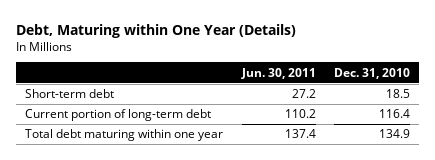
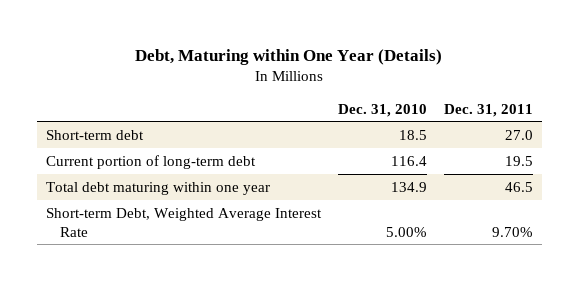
[240,67,316,79] Jun. 30, 2011 -> none
none -> [444,103,534,117] Dec. 31, 2011
none -> [45,207,322,237] Short-term Debt, Weighted Average Interest Rate

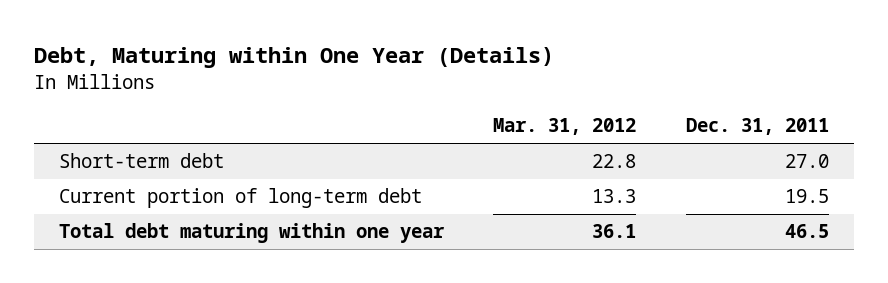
[337,103,427,117] Dec. 31, 2010 -> none
none -> [493,118,637,136] Mar. 31, 2012
[45,207,322,237] Short-term Debt, Weighted Average Interest Rate -> none

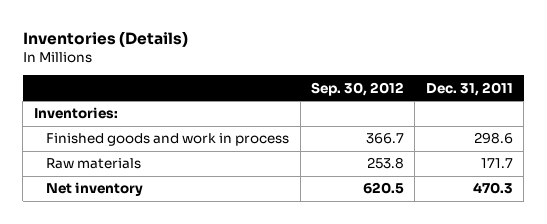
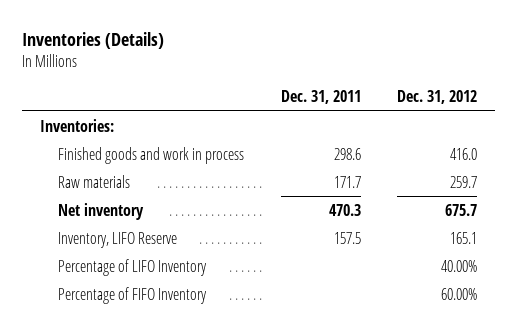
[311,81,405,96] Sep. 30, 2012 -> none
none -> [396,90,477,105] Dec. 31, 2012
none -> [58,231,178,248] Inventory, LIFO Reserve
none -> [58,258,208,276] Percentage of LIFO Inventory
none -> [58,286,208,304] Percentage of FIFO Inventory

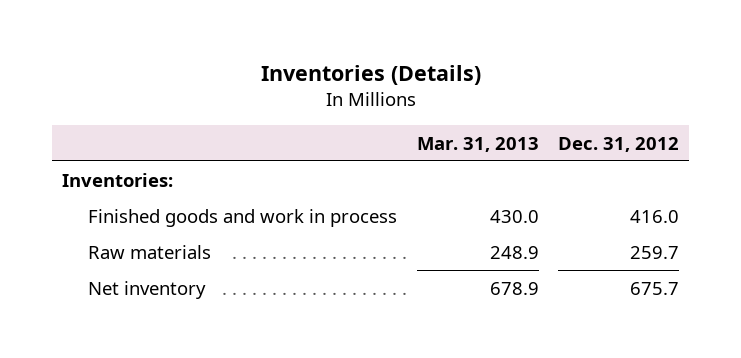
[280,90,361,105] Dec. 31, 2011 -> none
none -> [416,136,539,152] Mar. 31, 2013
[58,231,178,248] Inventory, LIFO Reserve -> none
[58,258,208,276] Percentage of LIFO Inventory -> none
[58,286,208,304] Percentage of FIFO Inventory -> none

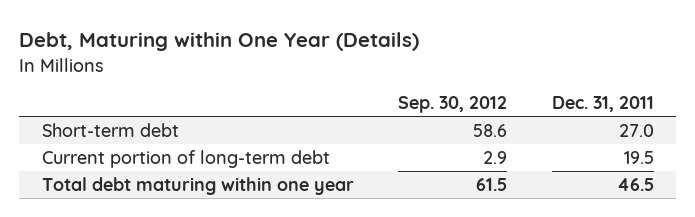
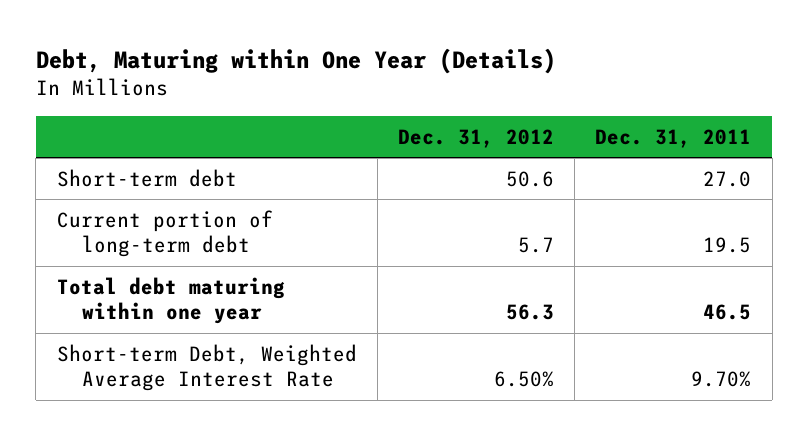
[398,96,508,114] Sep. 30, 2012 -> none
none -> [398,128,555,148] Dec. 31, 2012
none -> [56,343,357,392] Short-term Debt, Weighted Average Interest Rate

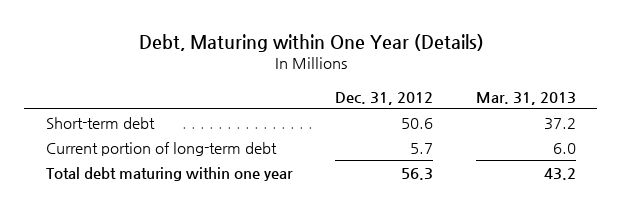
[595,128,752,148] Dec. 31, 2011 -> none
none -> [475,91,576,105] Mar. 31, 2013
[56,343,357,392] Short-term Debt, Weighted Average Interest Rate -> none

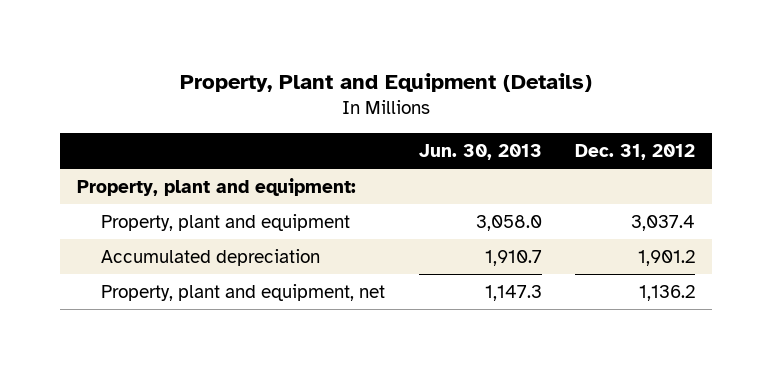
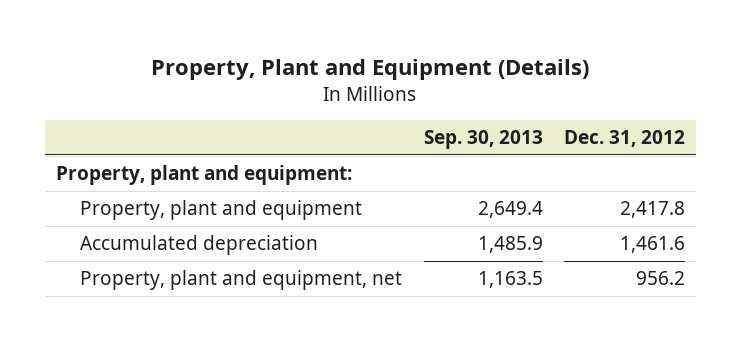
[418,143,542,160] Jun. 30, 2013 -> none
none -> [423,130,543,150] Sep. 30, 2013
[630,214,695,231] 3,037.4 -> [620,201,686,219] 2,417.8
[637,249,695,266] 1,901.2 -> [620,236,686,254] 1,461.6
[638,284,695,301] 1,136.2 -> [636,271,686,286] 956.2

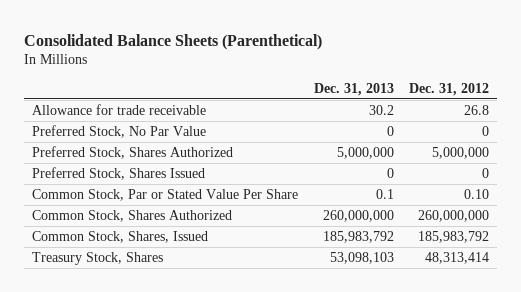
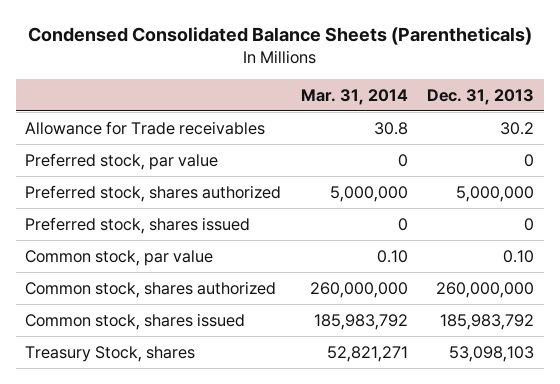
[24,33,323,50] Consolidated Balance Sheets (Parenthetical) -> [27,27,532,46] Condensed Consolidated Balance Sheets (Parentheticals)
[409,83,490,97] Dec. 31, 2012 -> none
none -> [300,88,408,105] Mar. 31, 2014
[32,103,207,115] Allowance for trade receivable -> [25,120,266,135] Allowance for Trade receivables
[32,124,207,138] Preferred Stock, No Par Value -> [25,152,219,170] Preferred stock, par value
[32,145,234,159] Preferred Stock, Shares Authorized -> [25,184,282,202] Preferred stock, shares authorized
[32,166,206,180] Preferred Stock, Shares Issued -> [25,216,251,234] Preferred stock, shares issued
[32,188,299,201] Common Stock, Par or Stated Value Per Share -> [25,249,214,266] Common stock, par value
[375,188,394,199] 0.1 -> [503,249,535,263] 0.10
[32,209,233,222] Common Stock, Shares Authorized -> [25,280,277,298] Common stock, shares authorized
[32,230,209,243] Common Stock, Shares, Issued -> [25,312,246,330] Common stock, shares issued
[32,251,164,265] Treasury Stock, Shares -> [25,345,196,362] Treasury Stock, shares

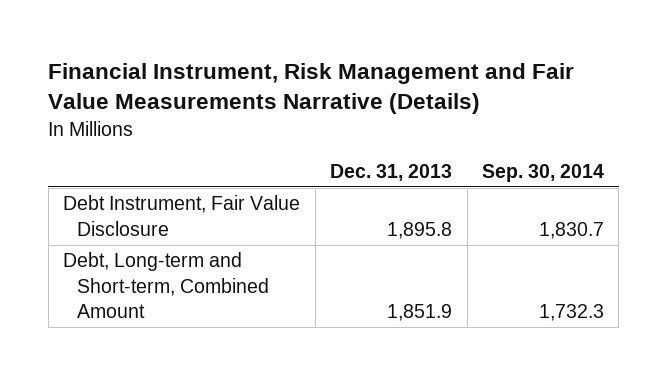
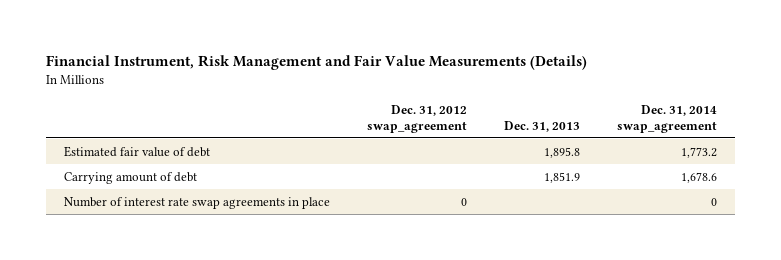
[48,62,575,115] Financial Instrument, Risk Management and Fair Value Measurements Narrative (Details) -> [45,55,587,71] Financial Instrument, Risk Management and Fair Value Measurements (Details)
[481,163,604,182] Sep. 30, 2014 -> none
none -> [367,104,468,133] Dec. 31, 2012 swap_agreement
none -> [617,104,718,133] Dec. 31, 2014 swap_agreement
[63,195,301,236] Debt Instrument, Fair Value Disclosure -> [64,145,211,157] Estimated fair value of debt
[63,252,269,319] Debt, Long-term and Short-term, Combined Amount -> [64,171,198,184] Carrying amount of debt
none -> [64,196,331,209] Number of interest rate swap agreements in place

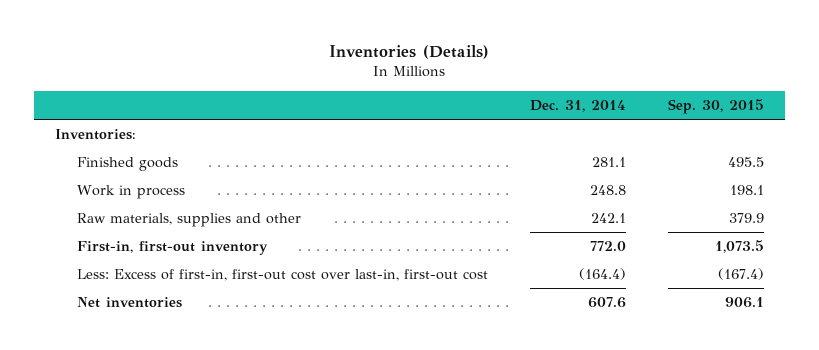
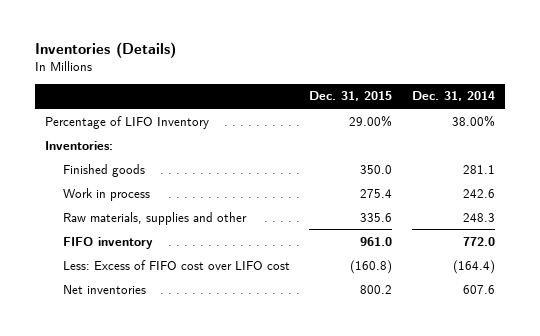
[667,99,764,115] Sep. 30, 2015 -> none
none -> [309,91,393,102] Dec. 31, 2015
none -> [44,115,209,129] Percentage of LIFO Inventory
[589,185,626,196] 248.8 -> [462,188,495,198] 242.6
[590,213,626,224] 242.1 -> [462,212,495,222] 248.3
[77,241,269,256] First-in, first-out inventory -> [63,236,154,249] FIFO inventory
[77,269,489,282] Less: Excess of first-in, first-out cost over last-in, first-out cost -> [63,259,291,270] Less: Excess of FIFO cost over LIFO cost

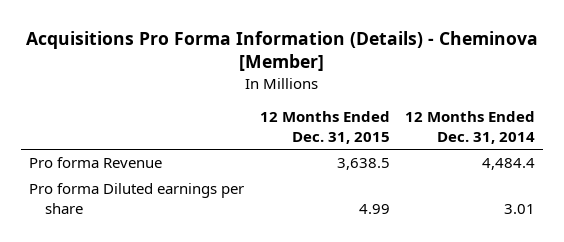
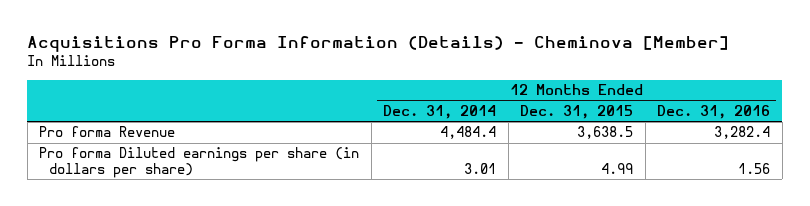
none -> [657,104,771,119] Dec. 31, 2016
[28,183,244,214] Pro forma Diluted earnings per share -> [39,147,360,179] Pro forma Diluted earnings per share (in dollars per share)

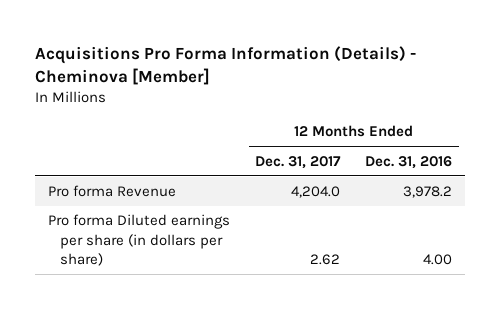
[383,104,497,119] Dec. 31, 2014 -> none
[520,104,634,119] Dec. 31, 2015 -> none
none -> [255,155,342,169] Dec. 31, 2017
[714,126,771,140] 3,282.4 -> [403,186,453,199] 3,978.2
[738,163,771,175] 1.56 -> [423,254,453,266] 4.00

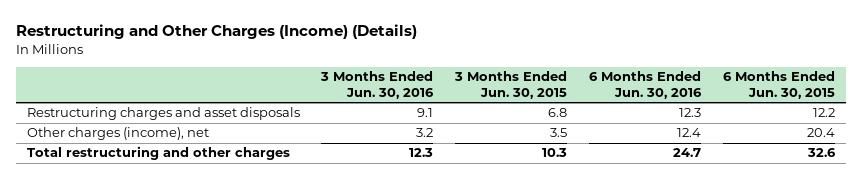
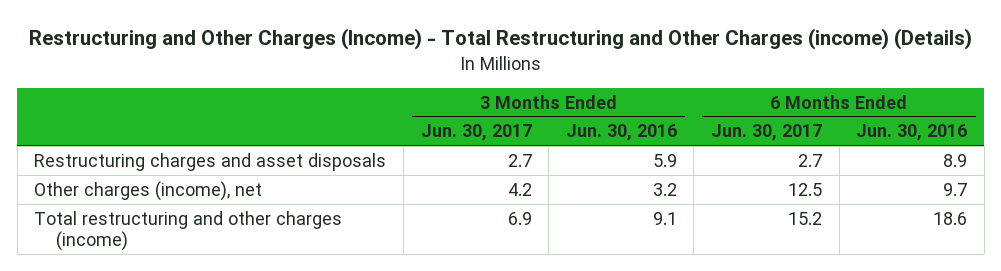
[15,24,417,40] Restructuring and Other Charges (Income) (Details) -> [28,28,972,51] Restructuring and Other Charges (Income) - Total Restructuring and Other Charges (income) (Details)
[454,71,568,99] 3 Months Ended Jun. 30, 2015 -> none
[723,71,836,99] 6 Months Ended Jun. 30, 2015 -> none
none -> [420,124,532,142] Jun. 30, 2017
none -> [710,124,822,142] Jun. 30, 2017
[417,108,434,118] 9.1 -> [652,153,677,167] 5.9
[679,108,702,118] 12.3 -> [943,153,968,167] 8.9
[677,128,702,138] 12.4 -> [943,182,968,196] 9.7
[26,146,290,161] Total restructuring and other charges -> [34,210,343,252] Total restructuring and other charges (income)
[409,148,434,158] 12.3 -> [652,211,677,225] 9.1
[673,148,702,158] 24.7 -> [933,211,968,225] 18.6

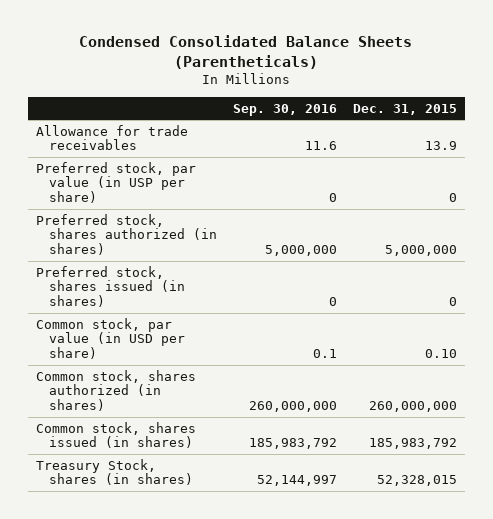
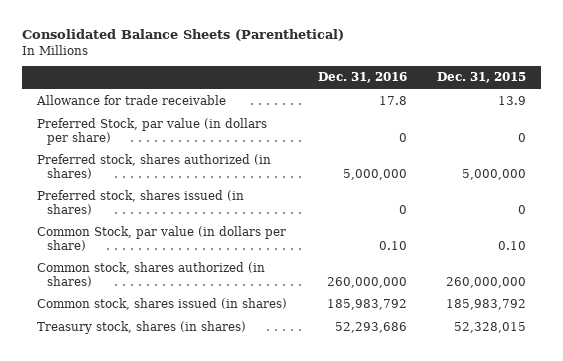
[79,35,413,70] Condensed Consolidated Balance Sheets (Parentheticals) -> [21,29,344,42] Consolidated Balance Sheets (Parenthetical)
[233,103,338,116] Sep. 30, 2016 -> none
none -> [317,72,407,84] Dec. 31, 2016
[35,124,188,151] Allowance for trade receivables -> [36,95,227,106] Allowance for trade receivable
[35,161,196,204] Preferred stock, par value (in USP per share) -> [37,118,268,146] Preferred Stock, par value (in dollars per share)
[35,317,186,360] Common stock, par value (in USD per share) -> [37,226,287,252] Common Stock, par value (in dollars per share)
[35,458,194,486] Treasury Stock, shares (in shares) -> [37,321,247,335] Treasury stock, shares (in shares)

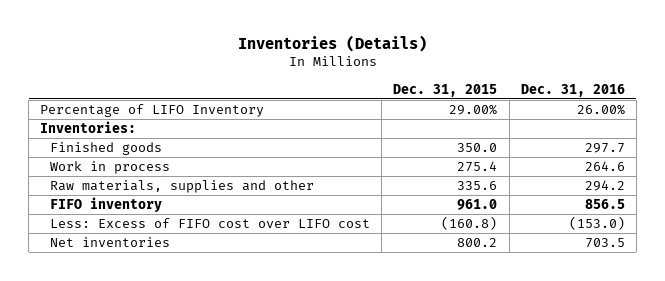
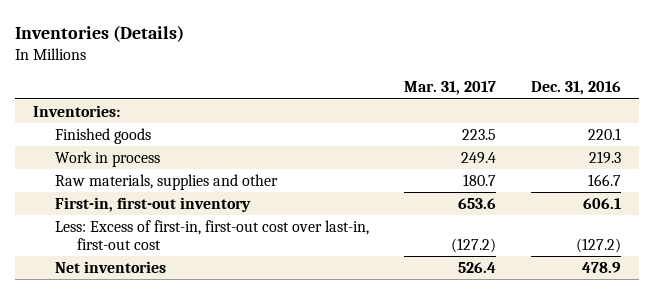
[393,83,498,97] Dec. 31, 2015 -> none
none -> [404,81,497,96] Mar. 31, 2017
[40,104,265,118] Percentage of LIFO Inventory -> none
[50,218,371,229] Less: Excess of FIFO cost over LIFO cost -> none
[584,143,625,154] 297.7 -> [588,127,622,140] 220.1
[584,161,625,172] 264.6 -> [589,150,622,164] 219.3
[584,180,625,192] 294.2 -> [588,173,622,186] 166.7
[50,197,163,213] FIFO inventory -> [54,196,251,212] First-in, first-out inventory
[584,199,625,210] 856.5 -> [583,197,622,209] 606.1
none -> [54,219,369,250] Less: Excess of first-in, first-out cost over last-in, first-out cost
[584,238,625,249] 703.5 -> [582,261,622,273] 478.9

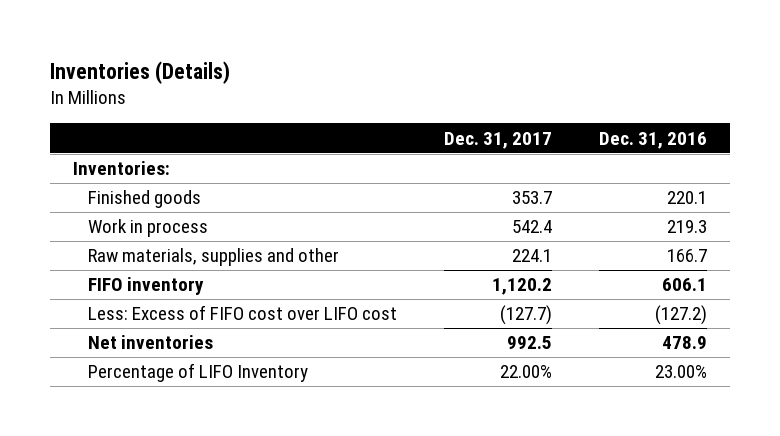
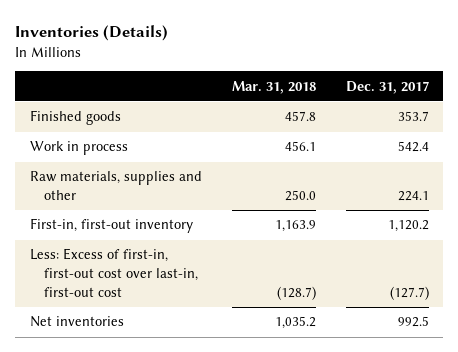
[598,131,707,149] Dec. 31, 2016 -> none
none -> [231,80,316,94] Mar. 31, 2018
[73,161,171,176] Inventories: -> none
[87,277,204,296] FIFO inventory -> [29,218,193,234] First-in, first-out inventory
[87,305,397,321] Less: Excess of FIFO cost over LIFO cost -> [29,248,199,297] Less: Excess of first-in, first-out cost over last-in, first-out cost
[87,363,308,383] Percentage of LIFO Inventory -> none

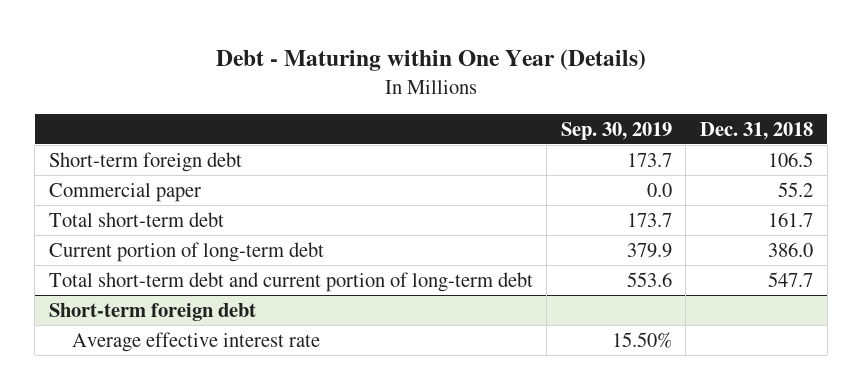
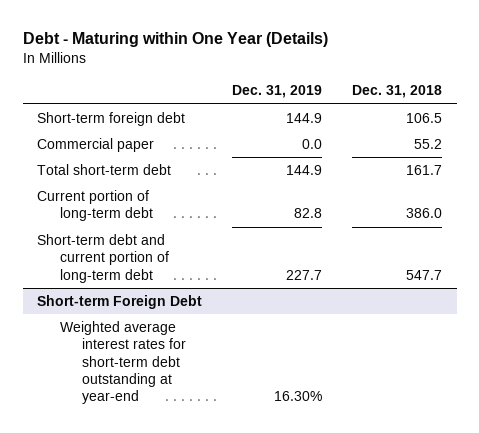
[560,121,672,140] Sep. 30, 2019 -> none
none -> [232,85,323,99] Dec. 31, 2019
[48,271,533,292] Total short-term debt and current portion of long-term debt -> [37,234,169,283] Short-term debt and current portion of long-term debt
[48,302,256,321] Short-term foreign debt -> [37,295,203,310] Short-term Foreign Debt
[71,331,320,352] Average effective interest rate -> [59,321,186,405] Weighted average interest rates for short-term debt outstanding at year-end

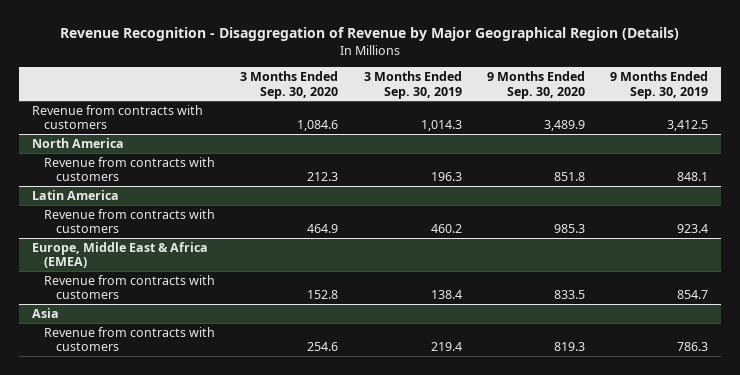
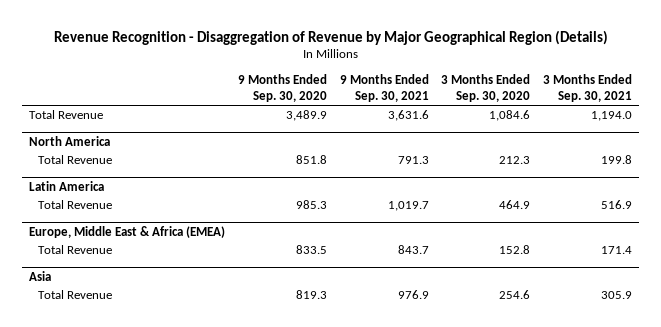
[363,70,462,99] 3 Months Ended Sep. 30, 2019 -> none
[610,70,709,99] 9 Months Ended Sep. 30, 2019 -> none
none -> [339,74,429,102] 9 Months Ended Sep. 30, 2021
none -> [543,74,633,102] 3 Months Ended Sep. 30, 2021
[31,104,203,130] Revenue from contracts with customers -> [28,110,103,120] Total Revenue
[43,156,215,182] Revenue from contracts with customers -> [37,155,112,165] Total Revenue
[43,208,215,234] Revenue from contracts with customers -> [37,200,112,210] Total Revenue
[43,274,215,300] Revenue from contracts with customers -> [37,245,112,255] Total Revenue
[43,326,215,352] Revenue from contracts with customers -> [37,290,112,300] Total Revenue

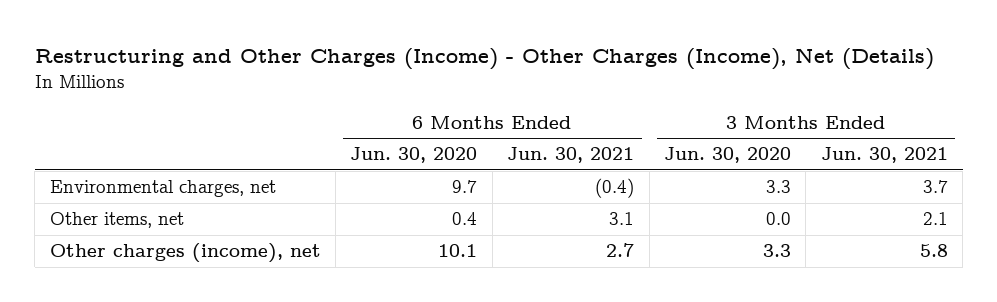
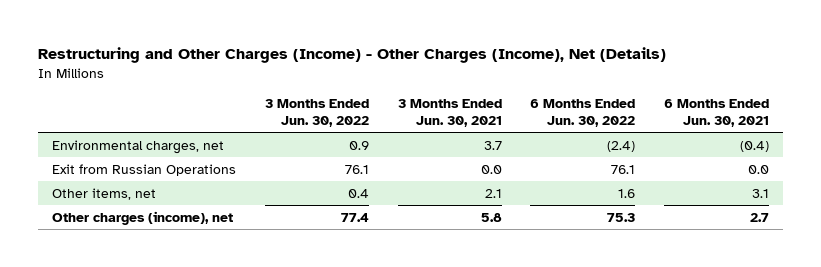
[350,147,478,164] Jun. 30, 2020 -> none
[663,147,791,164] Jun. 30, 2020 -> none
none -> [264,98,369,128] 3 Months Ended Jun. 30, 2022
none -> [530,98,636,128] 6 Months Ended Jun. 30, 2022
none -> [52,163,237,176] Exit from Russian Operations

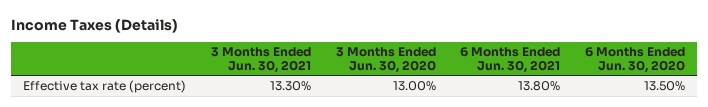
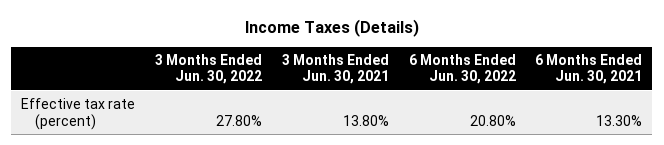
[335,46,436,73] 3 Months Ended Jun. 30, 2020 -> none
[585,46,686,73] 6 Months Ended Jun. 30, 2020 -> none
none -> [155,54,263,85] 3 Months Ended Jun. 30, 2022
none -> [408,54,516,85] 6 Months Ended Jun. 30, 2022
[269,81,311,92] 13.30% -> [342,114,389,126] 13.80%
[518,81,561,92] 13.80% -> [596,114,643,126] 13.30%

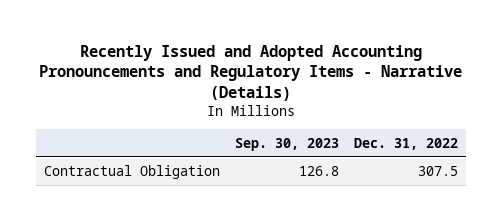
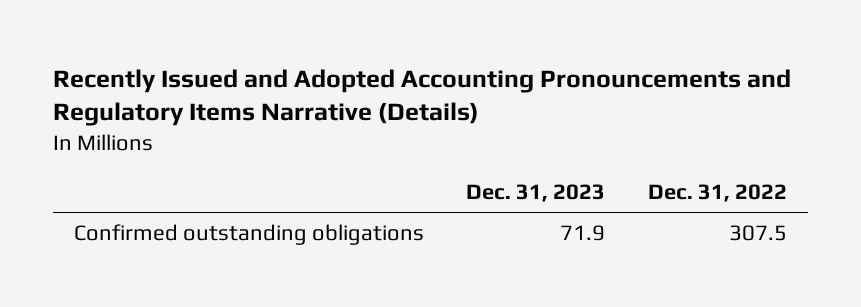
[38,44,462,102] Recently Issued and Adopted Accounting Pronouncements and Regulatory Items - Narrative (Details) -> [52,68,791,127] Recently Issued and Adopted Accounting Pronouncements and Regulatory Items Narrative (Details)
[234,137,339,151] Sep. 30, 2023 -> none
none -> [466,184,606,203] Dec. 31, 2023
[43,165,220,180] Contractual Obligation -> [74,224,425,246] Confirmed outstanding obligations

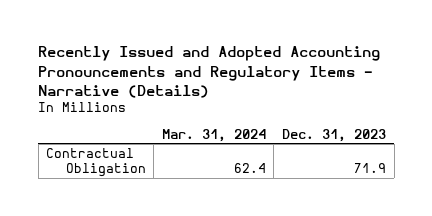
[52,68,791,127] Recently Issued and Adopted Accounting Pronouncements and Regulatory Items Narrative (Details) -> [38,46,381,98] Recently Issued and Adopted Accounting Pronouncements and Regulatory Items - Narrative (Details)
[647,184,787,203] Dec. 31, 2022 -> none
none -> [161,128,266,142] Mar. 31, 2024
[74,224,425,246] Confirmed outstanding obligations -> [46,147,146,178] Contractual Obligation

